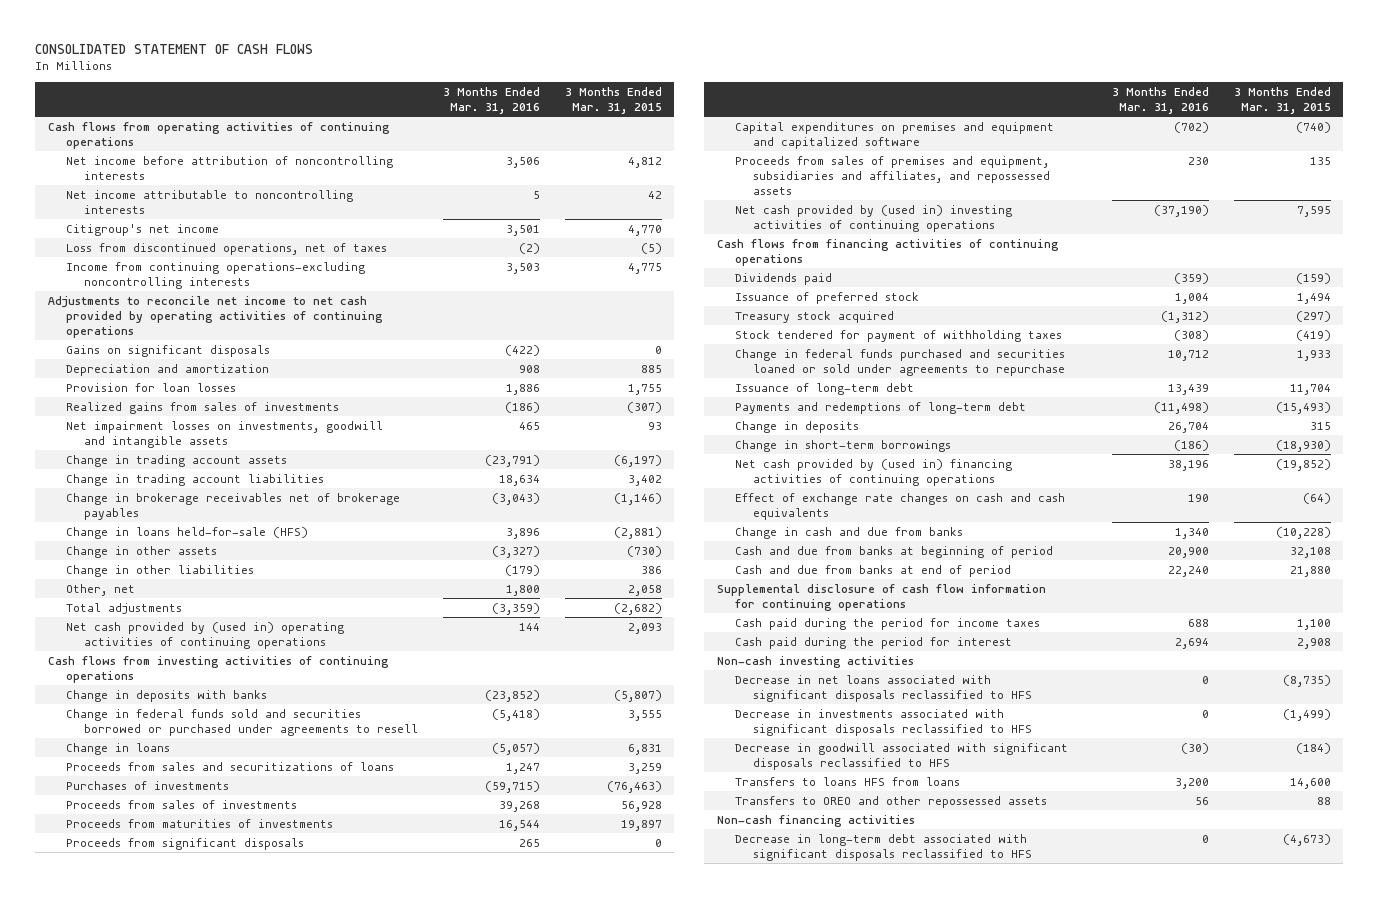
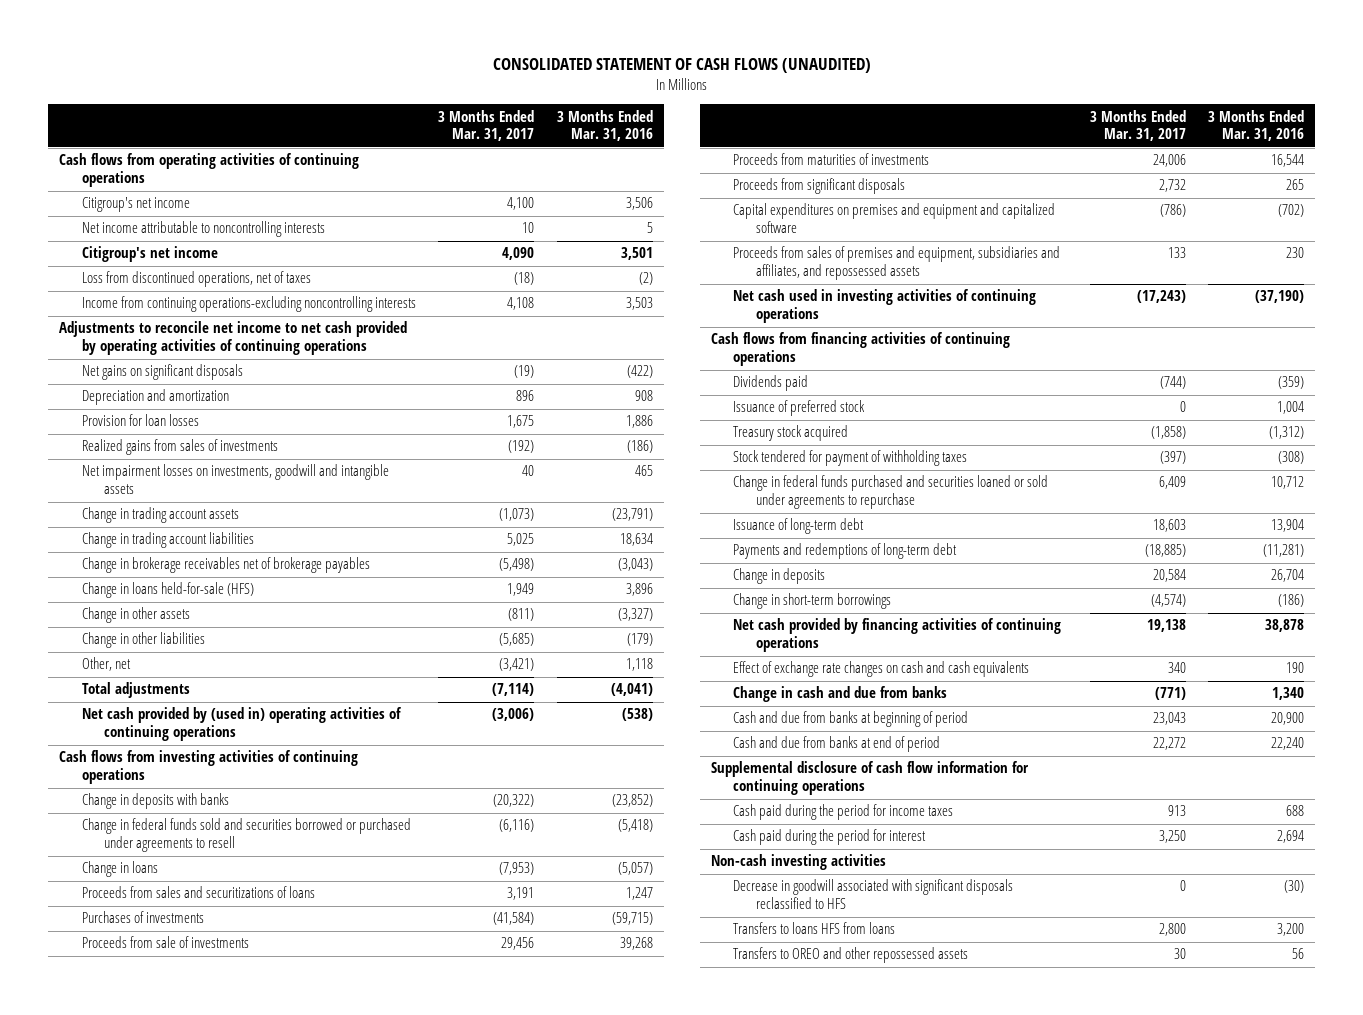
[35,43,314,54] CONSOLIDATED STATEMENT OF CASH FLOWS -> [492,58,871,74] CONSOLIDATED STATEMENT OF CASH FLOWS (UNAUDITED)
[564,86,662,114] 3 Months Ended Mar. 31, 2015 -> none
none -> [438,109,535,142] 3 Months Ended Mar. 31, 2017
[65,155,393,180] Net income before attribution of noncontrolling interests -> [81,197,190,213] Citigroup's net income
[65,344,270,357] Gains on significant disposals -> [81,364,243,381] Net gains on significant disposals
[505,584,540,596] 1,800 -> [625,658,653,672] 1,118
[491,602,540,615] (3,359) -> [610,683,653,697] (4,041)
[518,622,540,631] 144 -> [621,708,653,722] (538)
[65,799,297,809] Proceeds from sales of investments -> [81,936,249,949] Proceeds from sale of investments
[734,204,1012,232] Net cash provided by (used in) investing activities of continuing operations -> [733,289,1037,324] Net cash used in investing activities of continuing operations
[1167,383,1209,395] 13,439 -> [1271,519,1305,533] 13,904
[1153,401,1209,414] (11,498) -> [1263,544,1305,558] (11,281)
[734,458,1012,486] Net cash provided by (used in) financing activities of continuing operations -> [733,618,1062,653] Net cash provided by financing activities of continuing operations
[1167,459,1209,471] 38,196 -> [1265,619,1305,633] 38,878
[734,674,1032,702] Decrease in net loans associated with significant disposals reclassified to HFS -> none
[734,708,1032,736] Decrease in investments associated with significant disposals reclassified to HFS -> none
[716,814,915,827] Non-cash financing activities -> none
[734,833,1032,861] Decrease in long-term debt associated with significant disposals reclassified to HFS -> none

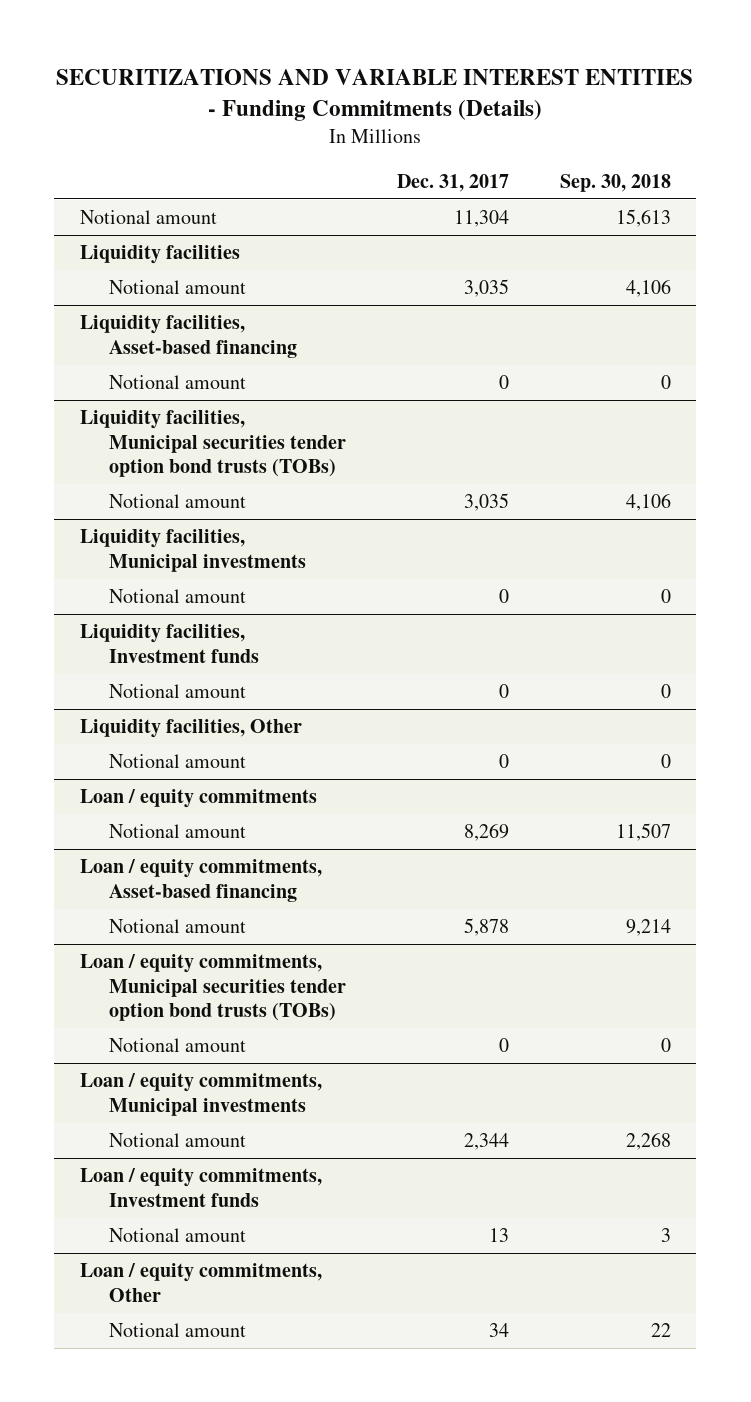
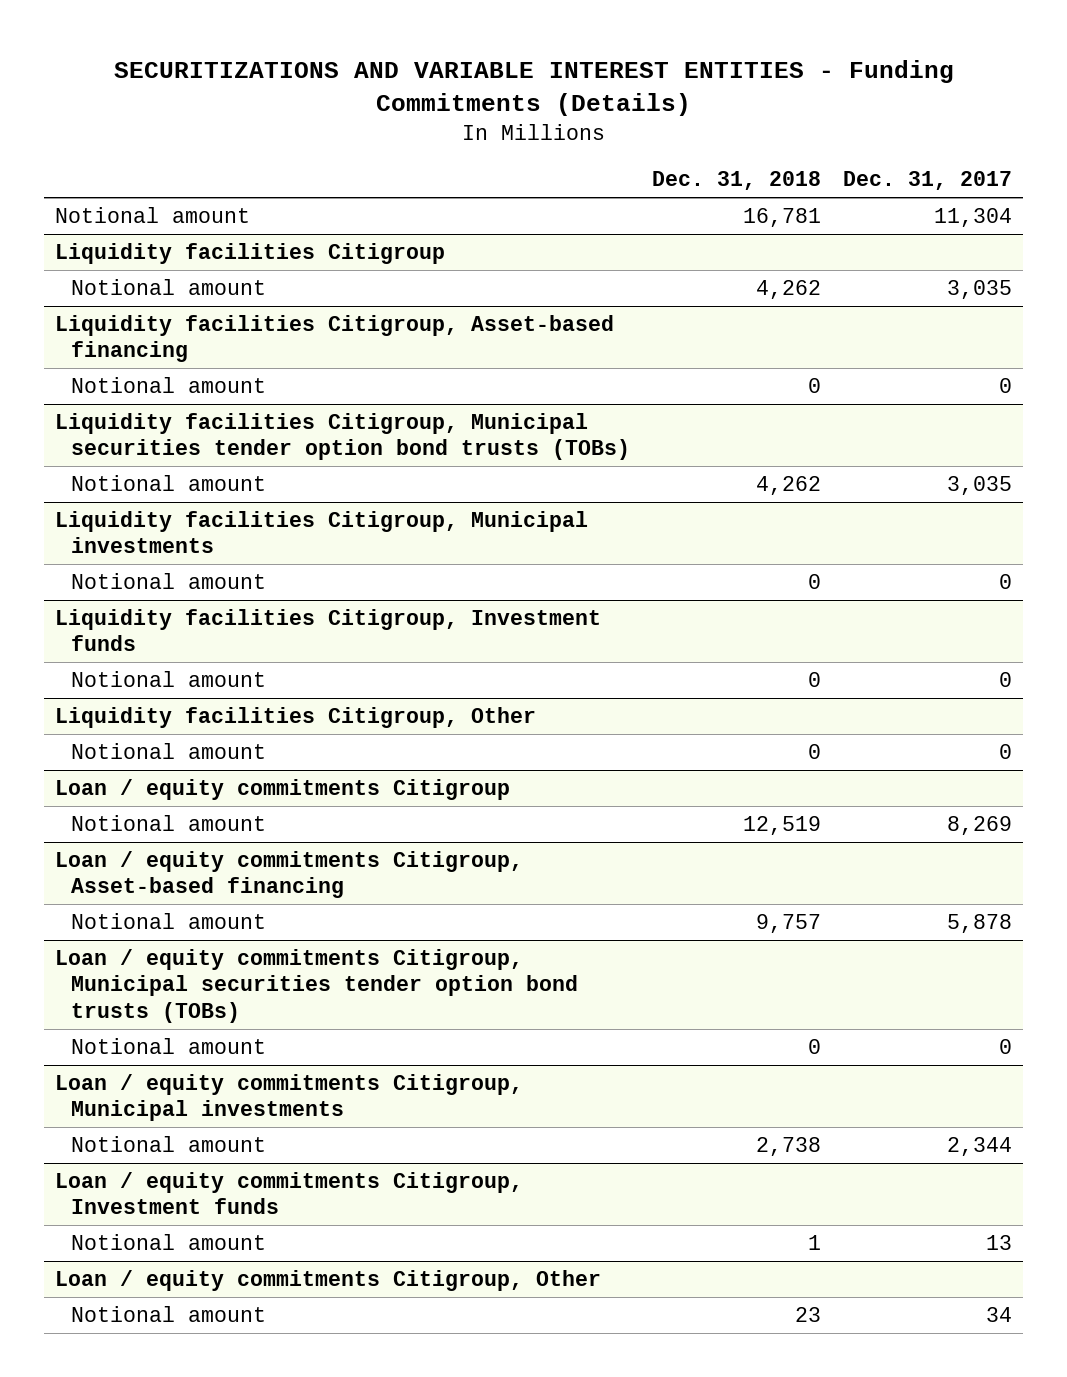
[559,173,671,192] Sep. 30, 2018 -> none
none -> [652,171,822,191] Dec. 31, 2018
[79,245,240,265] Liquidity facilities -> [55,242,446,264] Liquidity facilities Citigroup
[79,315,297,358] Liquidity facilities, Asset-based financing -> [55,314,615,363] Liquidity facilities Citigroup, Asset-based financing
[79,410,346,478] Liquidity facilities, Municipal securities tender option bond trusts (TOBs) -> [55,412,631,461] Liquidity facilities Citigroup, Municipal securities tender option bond trusts (TOBs)
[79,529,306,572] Liquidity facilities, Municipal investments -> [55,510,589,554] Liquidity facilities Citigroup, Municipal investments
[79,624,259,663] Liquidity facilities, Investment funds -> [55,608,602,652] Liquidity facilities Citigroup, Investment funds
[79,719,302,739] Liquidity facilities, Other -> [55,706,537,728] Liquidity facilities Citigroup, Other
[79,789,317,809] Loan / equity commitments -> [55,778,511,800] Loan / equity commitments Citigroup
[79,859,322,902] Loan / equity commitments, Asset-based financing -> [55,850,524,899] Loan / equity commitments Citigroup, Asset-based financing
[79,954,346,1022] Loan / equity commitments, Municipal securities tender option bond trusts (TOBs) -> [55,948,579,1023] Loan / equity commitments Citigroup, Municipal securities tender option bond trusts (TOBs)
[79,1073,322,1116] Loan / equity commitments, Municipal investments -> [55,1073,524,1122] Loan / equity commitments Citigroup, Municipal investments
[79,1168,322,1207] Loan / equity commitments, Investment funds -> [55,1171,524,1215] Loan / equity commitments Citigroup, Investment funds
[79,1263,322,1302] Loan / equity commitments, Other -> [55,1269,602,1291] Loan / equity commitments Citigroup, Other

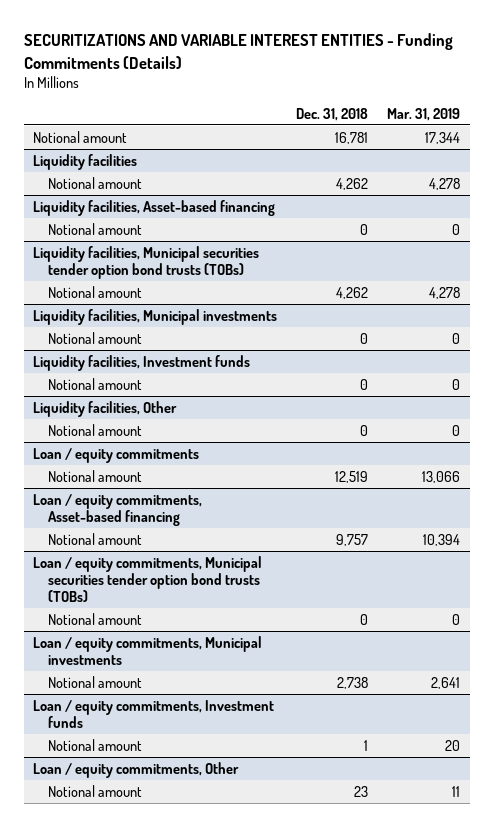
[842,171,1012,191] Dec. 31, 2017 -> none
none -> [387,107,461,121] Mar. 31, 2019
[55,242,446,264] Liquidity facilities Citigroup -> [33,153,138,170] Liquidity facilities
[55,314,615,363] Liquidity facilities Citigroup, Asset-based financing -> [33,199,276,216] Liquidity facilities, Asset-based financing
[55,412,631,461] Liquidity facilities Citigroup, Municipal securities tender option bond trusts (TOBs) -> [33,245,260,279] Liquidity facilities, Municipal securities tender option bond trusts (TOBs)
[55,510,589,554] Liquidity facilities Citigroup, Municipal investments -> [33,308,278,325] Liquidity facilities, Municipal investments
[55,608,602,652] Liquidity facilities Citigroup, Investment funds -> [33,354,251,371] Liquidity facilities, Investment funds
[55,706,537,728] Liquidity facilities Citigroup, Other -> [33,400,178,417] Liquidity facilities, Other
[55,778,511,800] Loan / equity commitments Citigroup -> [33,447,200,463] Loan / equity commitments
[55,850,524,899] Loan / equity commitments Citigroup, Asset-based financing -> [33,493,203,526] Loan / equity commitments, Asset-based financing
[55,948,579,1023] Loan / equity commitments Citigroup, Municipal securities tender option bond trusts (TOBs) -> [33,555,263,602] Loan / equity commitments, Municipal securities tender option bond trusts (TOBs)
[55,1073,524,1122] Loan / equity commitments Citigroup, Municipal investments -> [33,635,263,665] Loan / equity commitments, Municipal investments
[55,1171,524,1215] Loan / equity commitments Citigroup, Investment funds -> [33,699,275,728] Loan / equity commitments, Investment funds
[55,1269,602,1291] Loan / equity commitments Citigroup, Other -> [33,761,240,778] Loan / equity commitments, Other

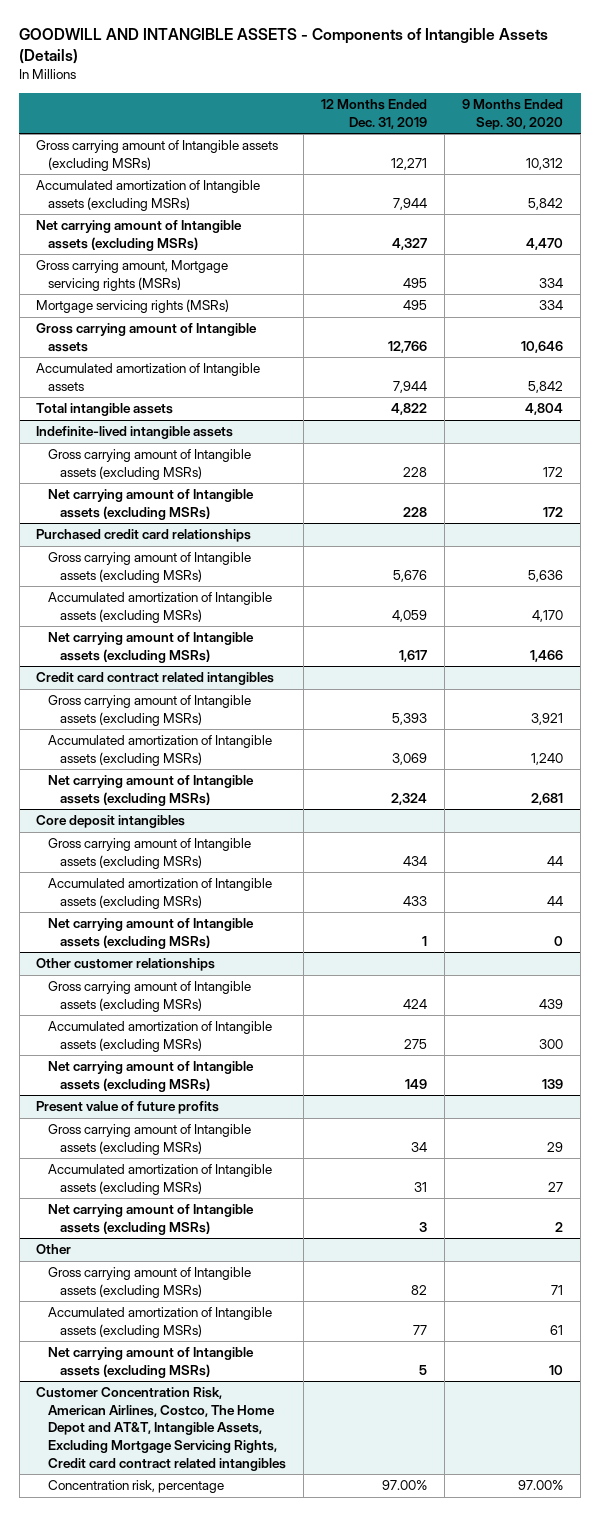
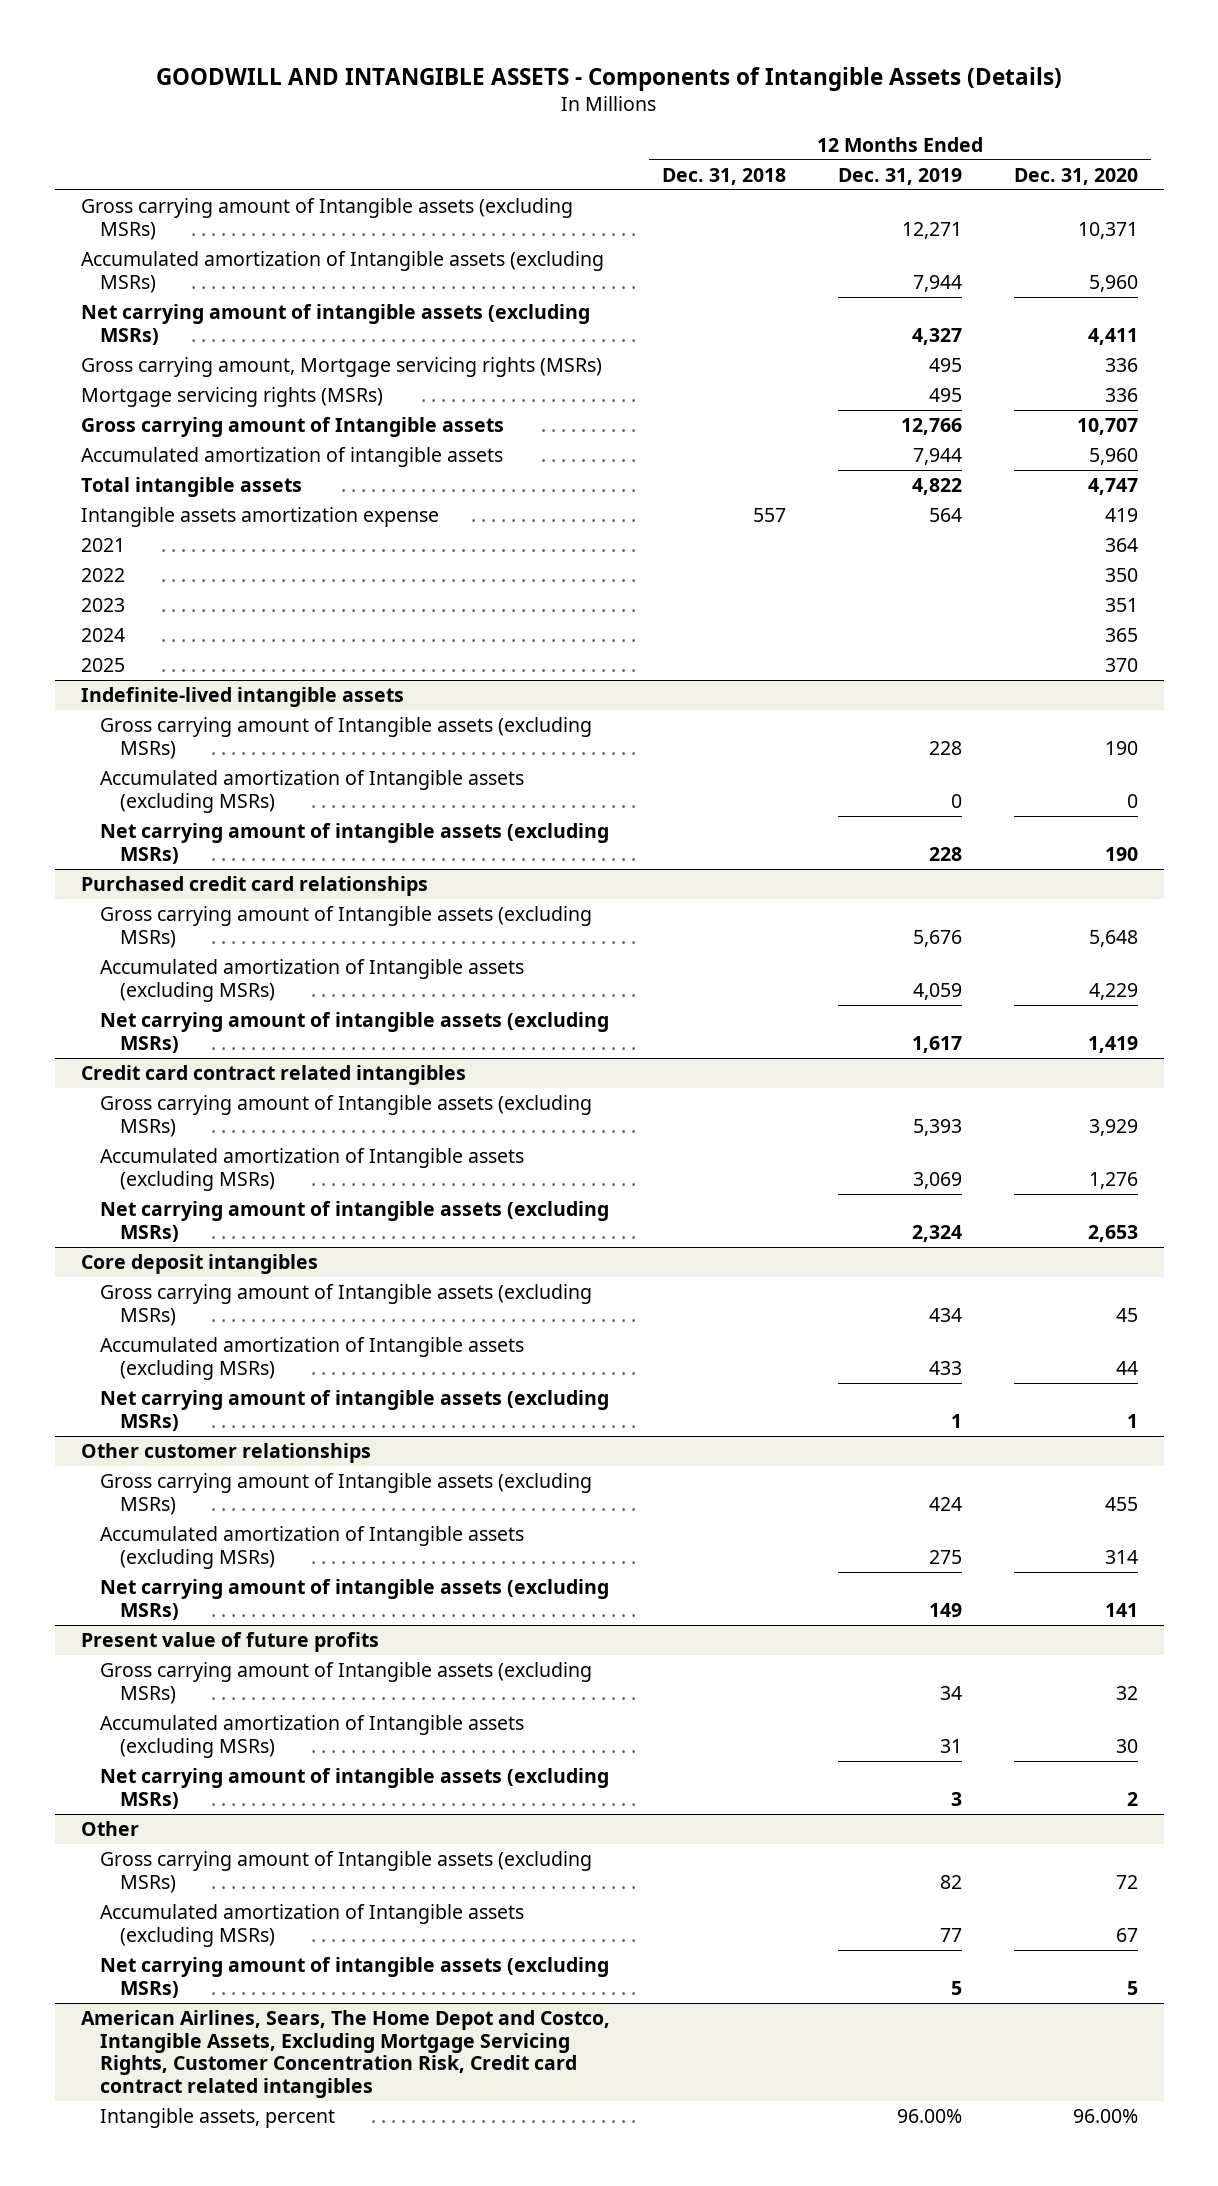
[462,99,564,130] 9 Months Ended Sep. 30, 2020 -> none
none -> [661,167,786,185] Dec. 31, 2018
none -> [1013,167,1138,185] Dec. 31, 2020
[36,220,243,251] Net carrying amount of Intangible assets (excluding MSRs) -> [80,303,590,345] Net carrying amount of intangible assets (excluding MSRs)
[36,363,261,391] Accumulated amortization of Intangible assets -> [80,446,503,467] Accumulated amortization of intangible assets
none -> [80,506,439,527] Intangible assets amortization expense
none -> [80,537,125,552] 2021
none -> [80,567,125,582] 2022
none -> [80,597,125,612] 2023
none -> [80,627,125,642] 2024
none -> [80,657,125,672] 2025
none -> [100,769,525,813] Accumulated amortization of Intangible assets (excluding MSRs)
[48,489,255,520] Net carrying amount of Intangible assets (excluding MSRs) -> [100,822,610,864] Net carrying amount of intangible assets (excluding MSRs)
[48,632,255,663] Net carrying amount of Intangible assets (excluding MSRs) -> [100,1011,610,1053] Net carrying amount of intangible assets (excluding MSRs)
[48,775,255,806] Net carrying amount of Intangible assets (excluding MSRs) -> [100,1200,610,1242] Net carrying amount of intangible assets (excluding MSRs)
[48,918,255,949] Net carrying amount of Intangible assets (excluding MSRs) -> [100,1389,610,1431] Net carrying amount of intangible assets (excluding MSRs)
[48,1061,255,1092] Net carrying amount of Intangible assets (excluding MSRs) -> [100,1578,610,1620] Net carrying amount of intangible assets (excluding MSRs)
[48,1204,255,1235] Net carrying amount of Intangible assets (excluding MSRs) -> [100,1767,610,1809] Net carrying amount of intangible assets (excluding MSRs)
[48,1480,225,1494] Concentration risk, percentage -> none
[48,1347,255,1378] Net carrying amount of Intangible assets (excluding MSRs) -> [100,1956,610,1998] Net carrying amount of intangible assets (excluding MSRs)
[36,1387,287,1471] Customer Concentration Risk, American Airlines, Costco, The Home Depot and AT&T, Intangible Assets, Excluding Mortgage Servicing Rights, Credit card contract related intangibles -> [80,2009,610,2099] American Airlines, Sears, The Home Depot and Costco, Intangible Assets, Excluding Mortgage Servicing Rights, Customer Concentration Risk, Credit card contract related intangibles
none -> [100,2107,336,2128] Intangible assets, percent

